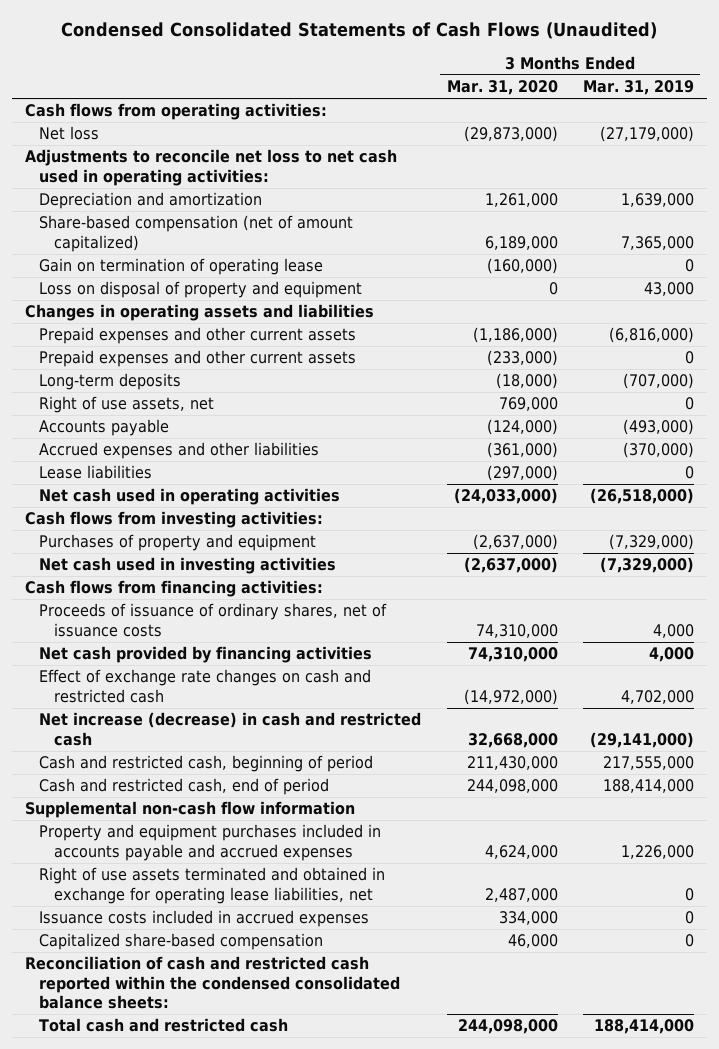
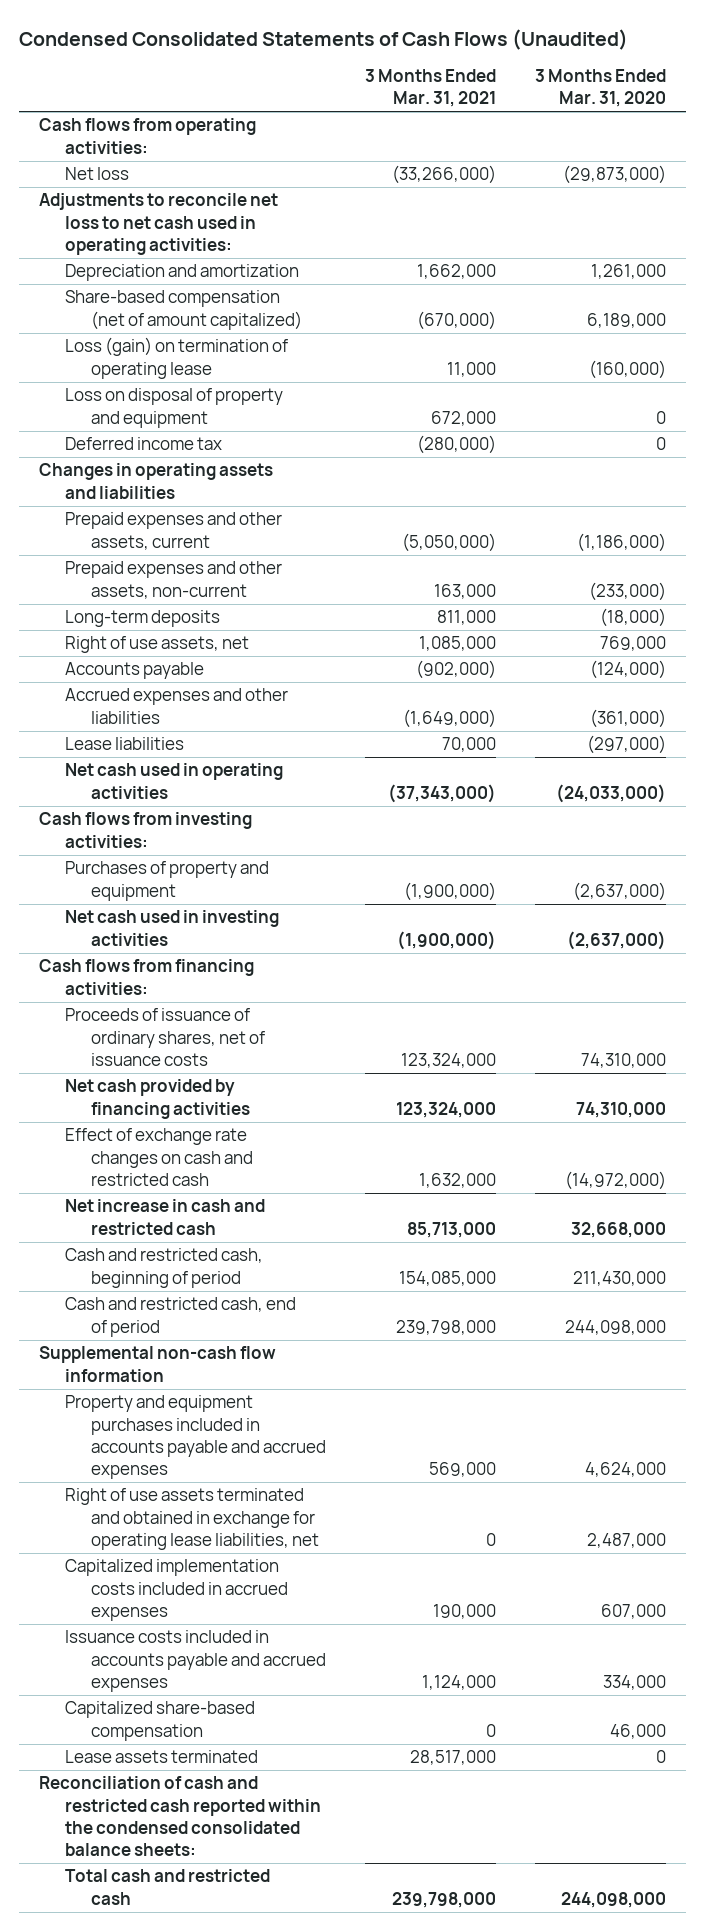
[582,80,694,96] Mar. 31, 2019 -> none
none -> [365,69,497,108] 3 Months Ended Mar. 31, 2021
[39,258,324,276] Gain on termination of operating lease -> [64,337,288,379] Loss (gain) on termination of operating lease
none -> [64,437,222,451] Deferred income tax
[39,327,357,345] Prepaid expenses and other current assets -> [64,512,282,550] Prepaid expenses and other assets, current
[39,350,357,368] Prepaid expenses and other current assets -> [64,561,282,599] Prepaid expenses and other assets, non-current
[39,712,422,746] Net increase (decrease) in cash and restricted cash -> [64,1199,265,1235] Net increase in cash and restricted cash
none -> [64,1559,289,1621] Capitalized implementation costs included in accrued expenses
[39,910,370,928] Issuance costs included in accrued expenses -> [64,1630,327,1692] Issuance costs included in accounts payable and accrued expenses
none -> [64,1750,258,1764] Lease assets terminated

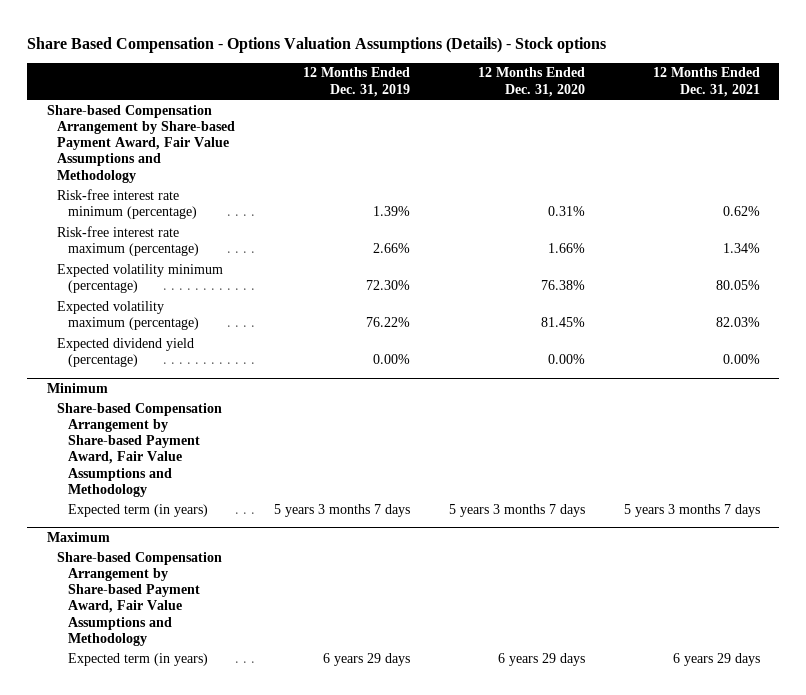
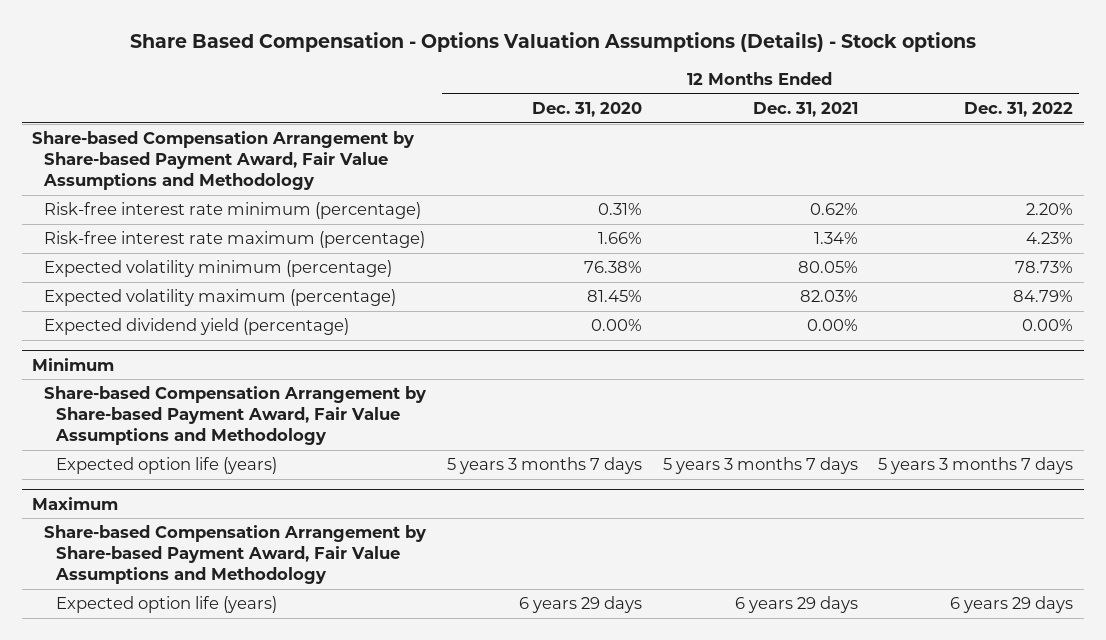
[303,67,411,97] 12 Months Ended Dec. 31, 2019 -> none
none -> [964,101,1074,117] Dec. 31, 2022
[68,503,209,517] Expected term (in years) -> [55,457,277,475] Expected option life (years)
[68,652,209,666] Expected term (in years) -> [55,596,277,614] Expected option life (years)

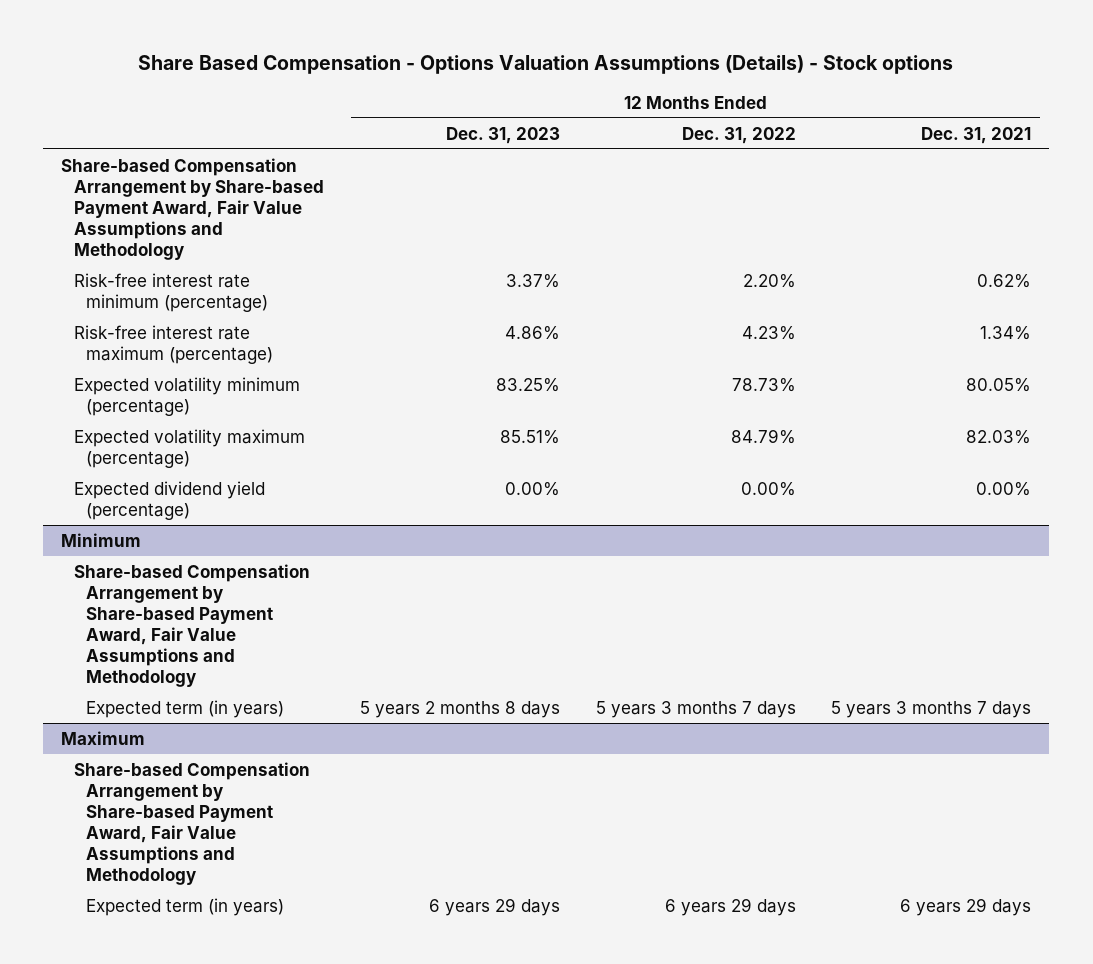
[531,101,642,117] Dec. 31, 2020 -> none
none -> [445,126,560,144] Dec. 31, 2023
[55,457,277,475] Expected option life (years) -> [86,699,285,718] Expected term (in years)
[55,596,277,614] Expected option life (years) -> [86,897,285,916] Expected term (in years)

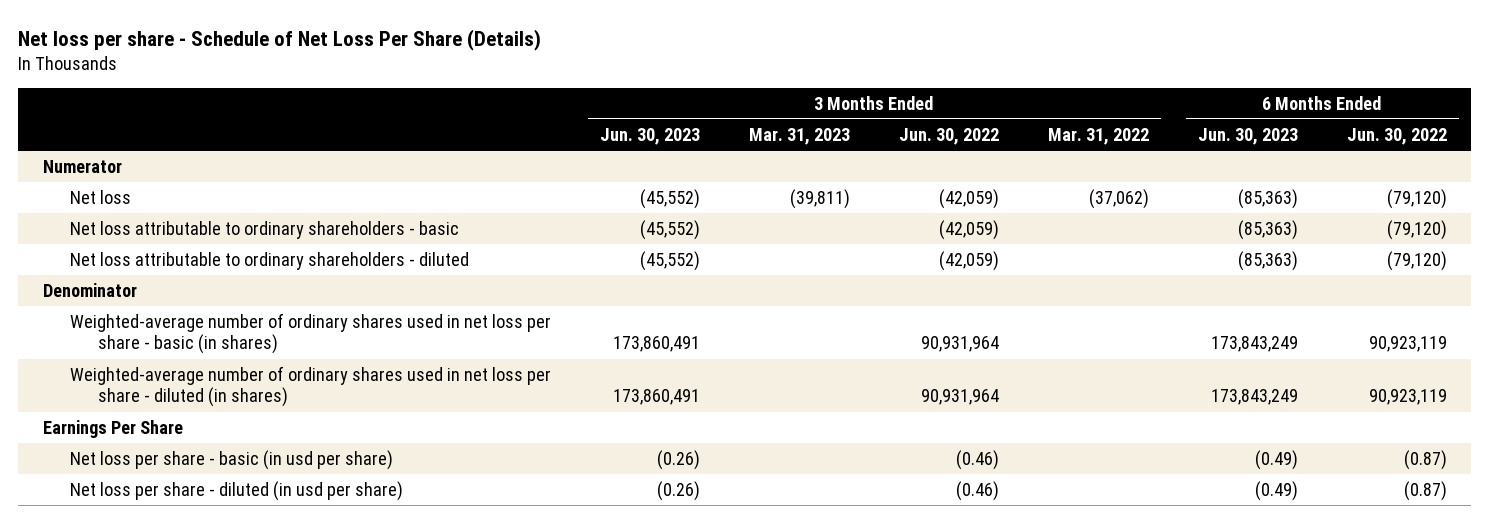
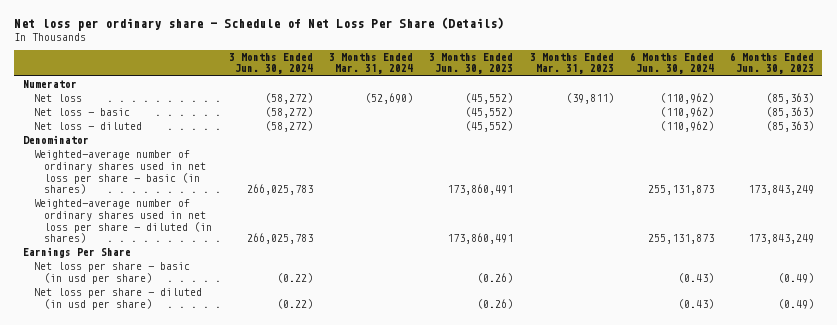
[18,28,542,51] Net loss per share - Schedule of Net Loss Per Share (Details) -> [14,17,505,32] Net loss per ordinary share - Schedule of Net Loss Per Share (Details)
[898,127,999,145] Jun. 30, 2022 -> none
[1047,127,1149,145] Mar. 31, 2022 -> none
[1346,127,1447,145] Jun. 30, 2022 -> none
none -> [228,52,313,75] 3 Months Ended Jun. 30, 2024
none -> [329,52,414,75] 3 Months Ended Mar. 31, 2024
none -> [630,51,715,75] 6 Months Ended Jun. 30, 2024
[70,220,460,239] Net loss attributable to ordinary shareholders - basic -> [33,108,130,117] Net loss - basic
[70,251,470,270] Net loss attributable to ordinary shareholders - diluted -> [33,122,142,131] Net loss - diluted

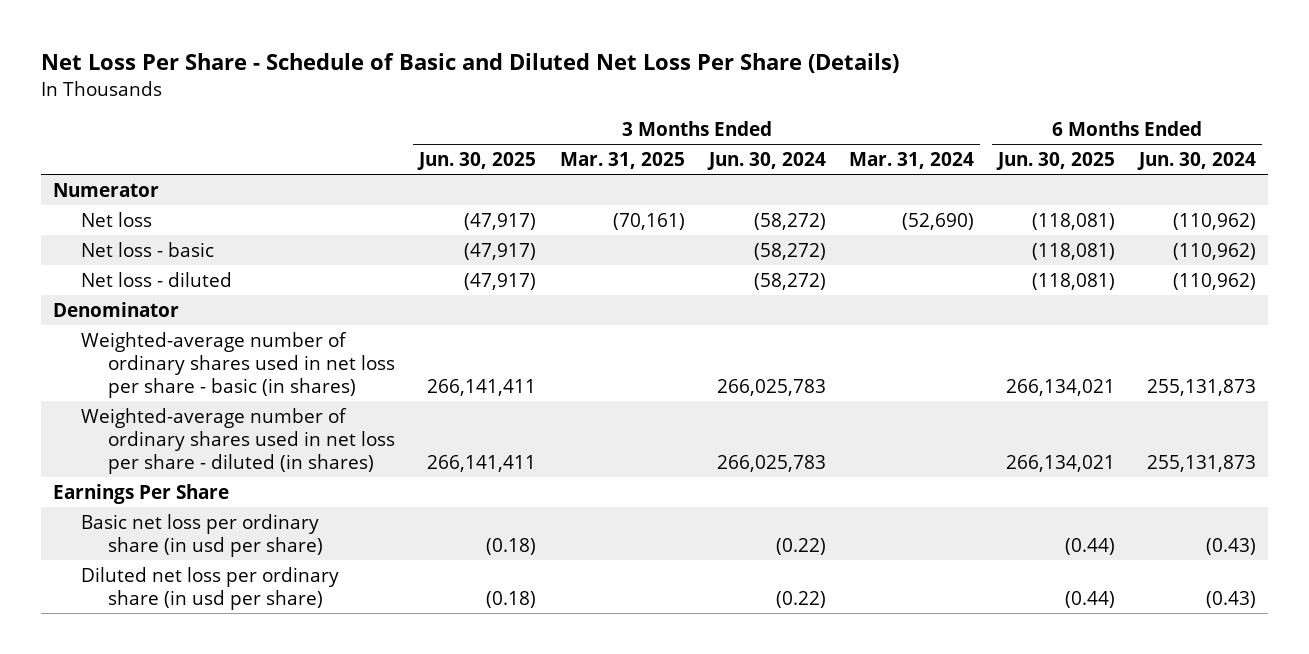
[14,17,505,32] Net loss per ordinary share - Schedule of Net Loss Per Share (Details) -> [40,53,899,74] Net Loss Per Share - Schedule of Basic and Diluted Net Loss Per Share (Details)
[429,52,514,75] 3 Months Ended Jun. 30, 2023 -> none
[529,52,614,75] 3 Months Ended Mar. 31, 2023 -> none
[730,51,815,75] 6 Months Ended Jun. 30, 2023 -> none
none -> [417,152,537,171] Jun. 30, 2025
none -> [559,152,685,170] Mar. 31, 2025
none -> [996,152,1116,171] Jun. 30, 2025
[33,262,190,284] Net loss per share - basic (in usd per share) -> [80,513,324,557] Basic net loss per ordinary share (in usd per share)
[33,288,202,310] Net loss per share - diluted (in usd per share) -> [80,566,339,610] Diluted net loss per ordinary share (in usd per share)

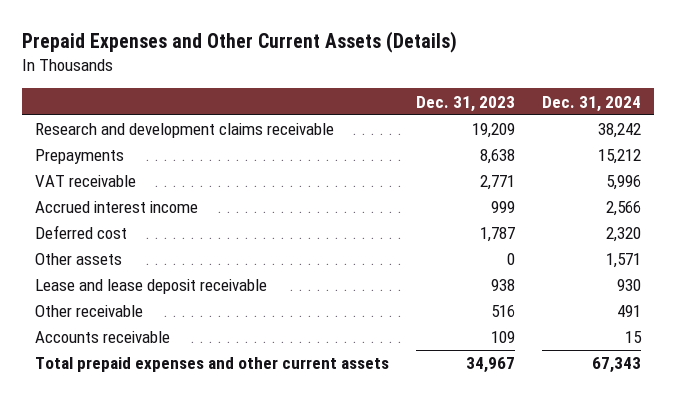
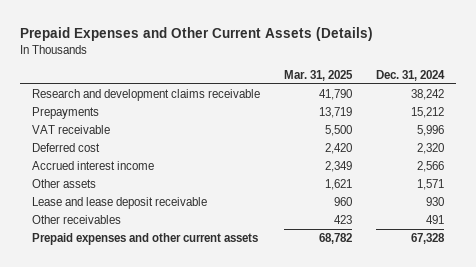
[415,95,515,112] Dec. 31, 2023 -> none
none -> [284,69,354,81] Mar. 31, 2025
[35,201,199,214] Accrued interest income -> [32,161,155,171] Accrued interest income
[35,331,171,344] Accounts receivable -> none
[35,305,144,318] Other receivable -> [32,215,122,225] Other receivables
[35,357,390,373] Total prepaid expenses and other current assets -> [32,233,259,246] Prepaid expenses and other current assets
[591,357,641,374] 67,343 -> [411,233,446,245] 67,328

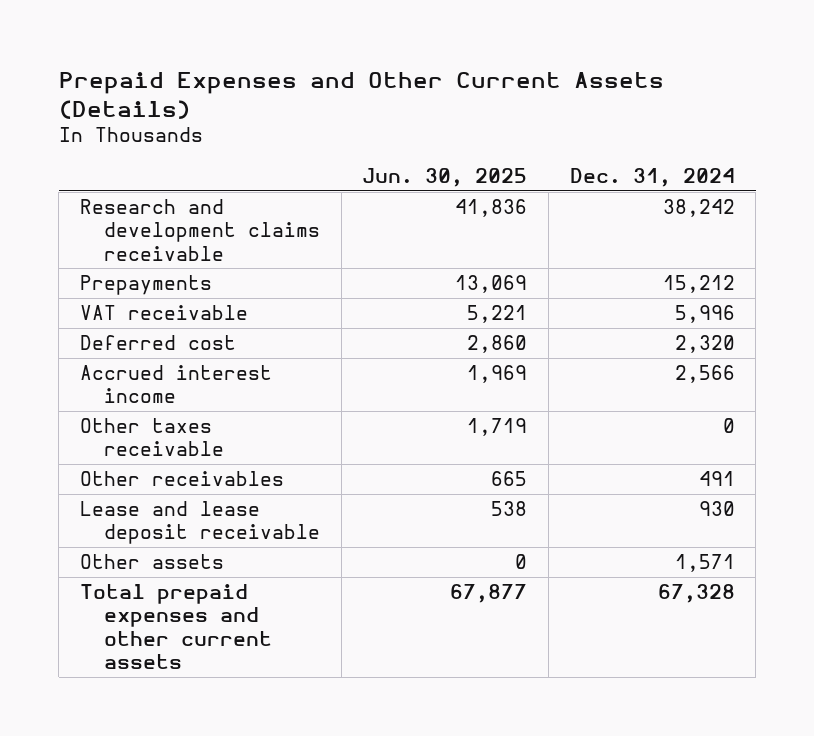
[284,69,354,81] Mar. 31, 2025 -> none
none -> [362,167,528,187] Jun. 30, 2025
none -> [79,417,225,457] Other taxes receivable
[32,197,208,210] Lease and lease deposit receivable -> [79,500,321,545] Lease and lease deposit receivable
[32,179,97,189] Other assets -> [79,553,224,569] Other assets
[32,233,259,246] Prepaid expenses and other current assets -> [79,583,273,669] Total prepaid expenses and other current assets

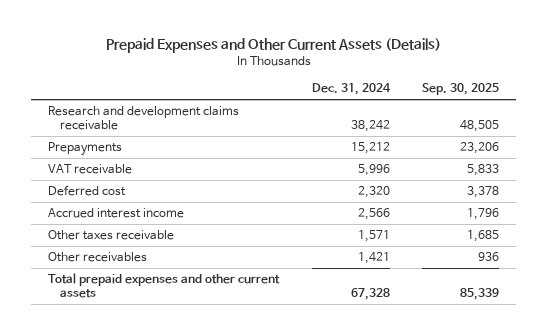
[362,167,528,187] Jun. 30, 2025 -> none
none -> [422,83,500,96] Sep. 30, 2025
[79,500,321,545] Lease and lease deposit receivable -> none
[79,553,224,569] Other assets -> none
[722,417,735,433] 0 -> [357,230,390,243] 1,571
[698,470,735,486] 491 -> [357,252,390,265] 1,421

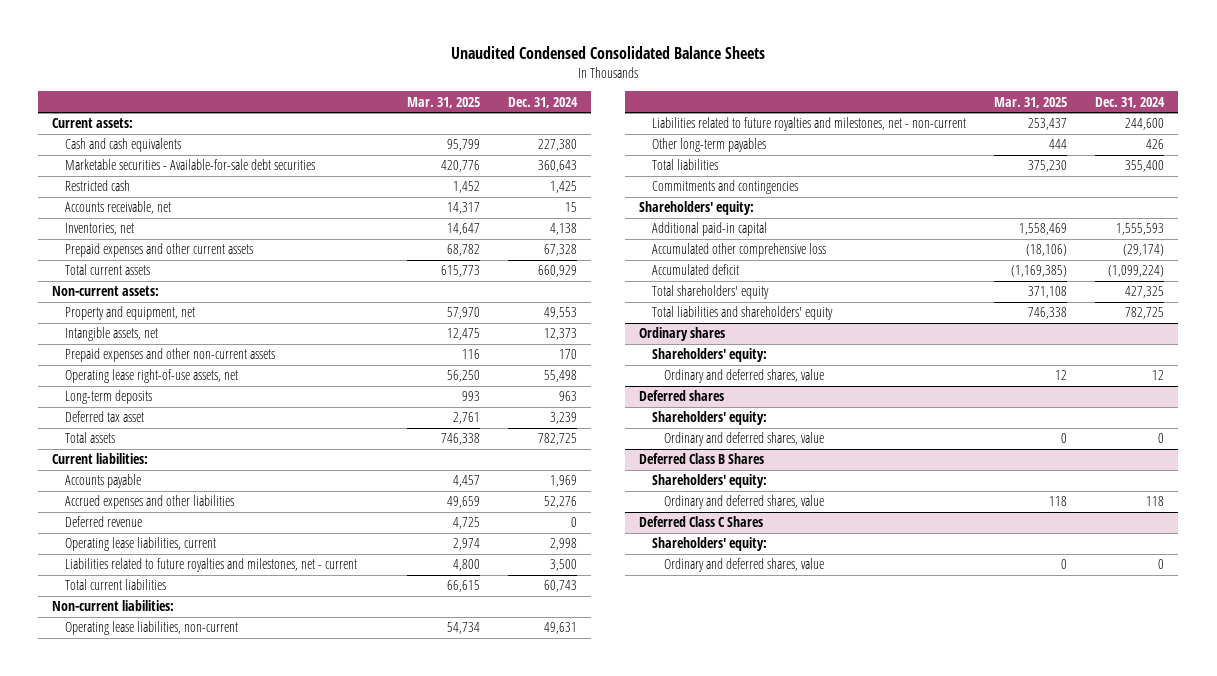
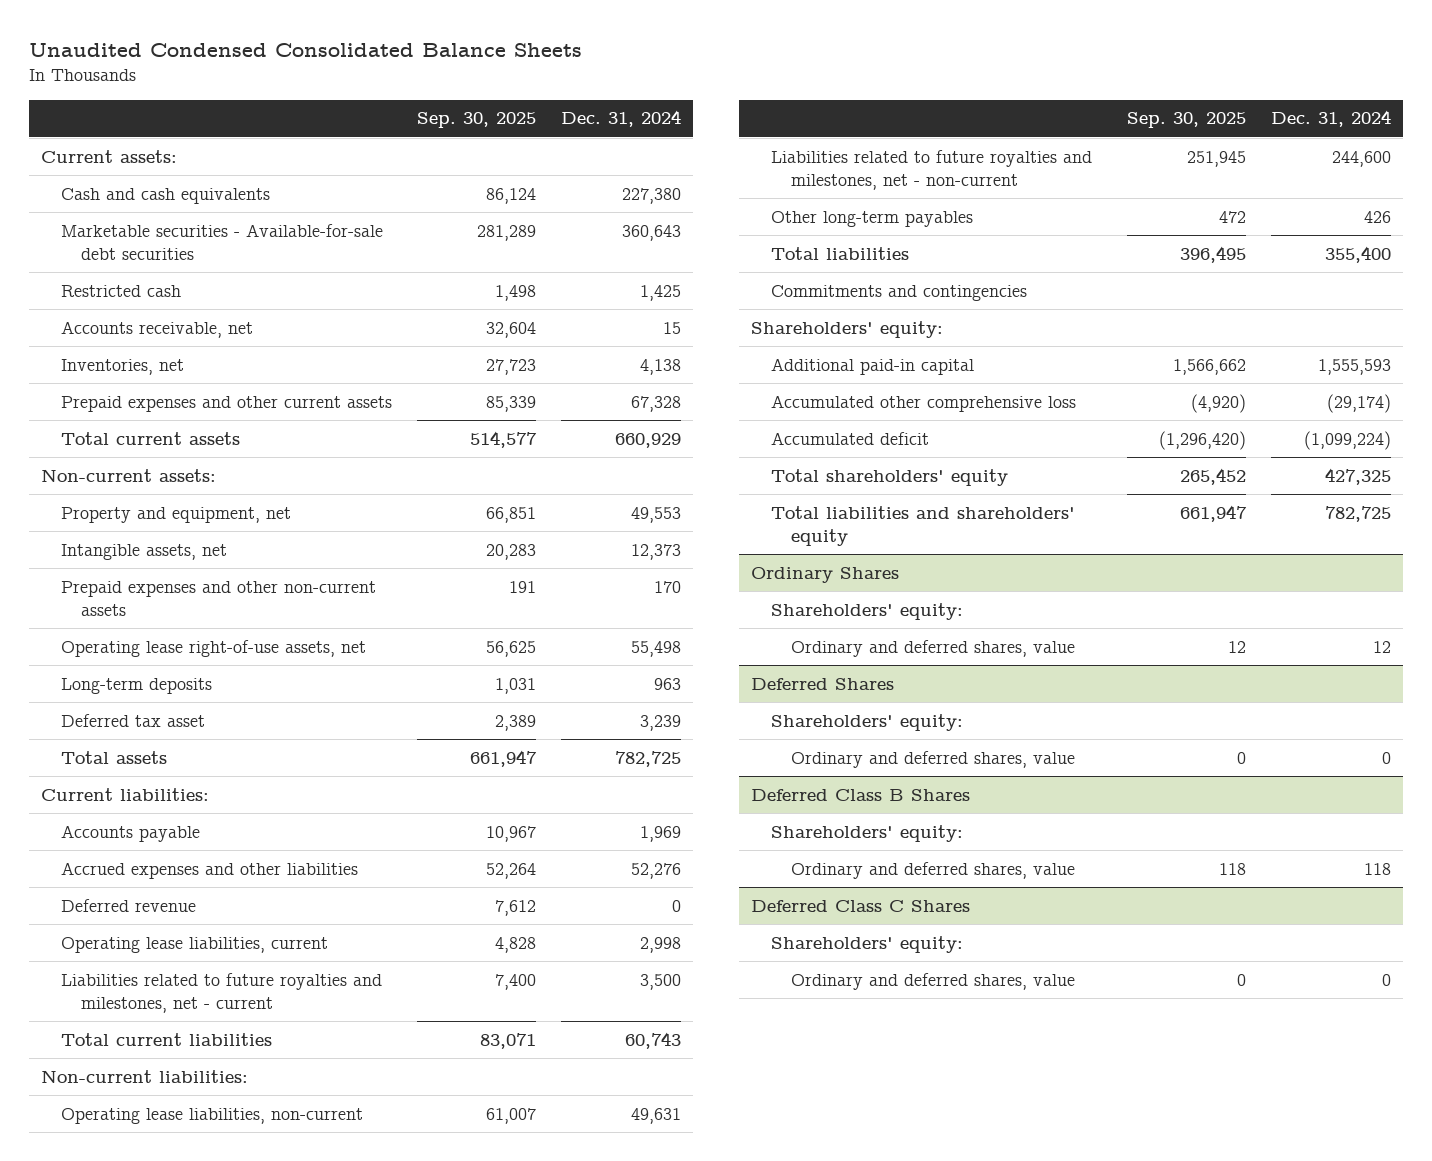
[406,96,480,108] Mar. 31, 2025 -> none
none -> [417,112,537,129] Sep. 30, 2025
[639,327,726,342] Ordinary shares -> [751,566,900,583] Ordinary Shares
[639,390,725,402] Deferred shares -> [751,677,895,690] Deferred Shares

